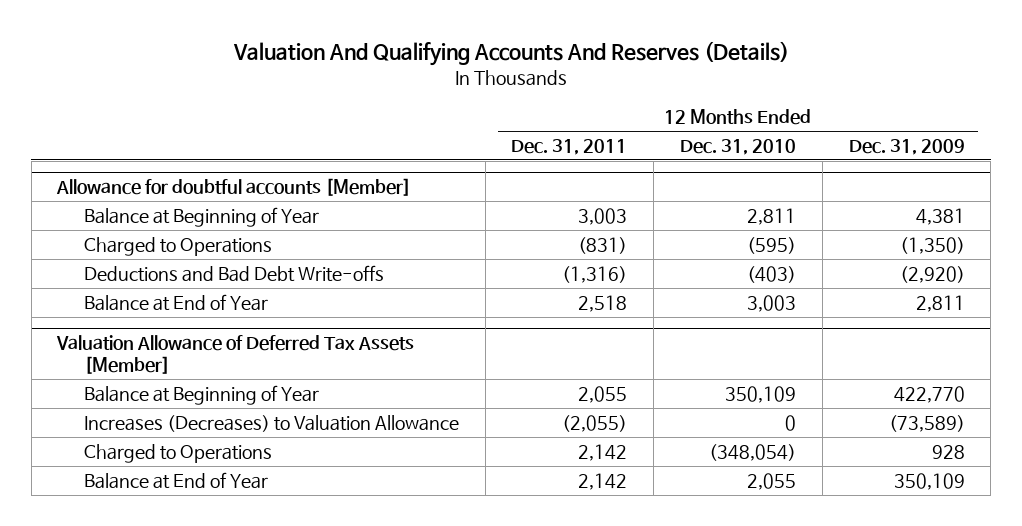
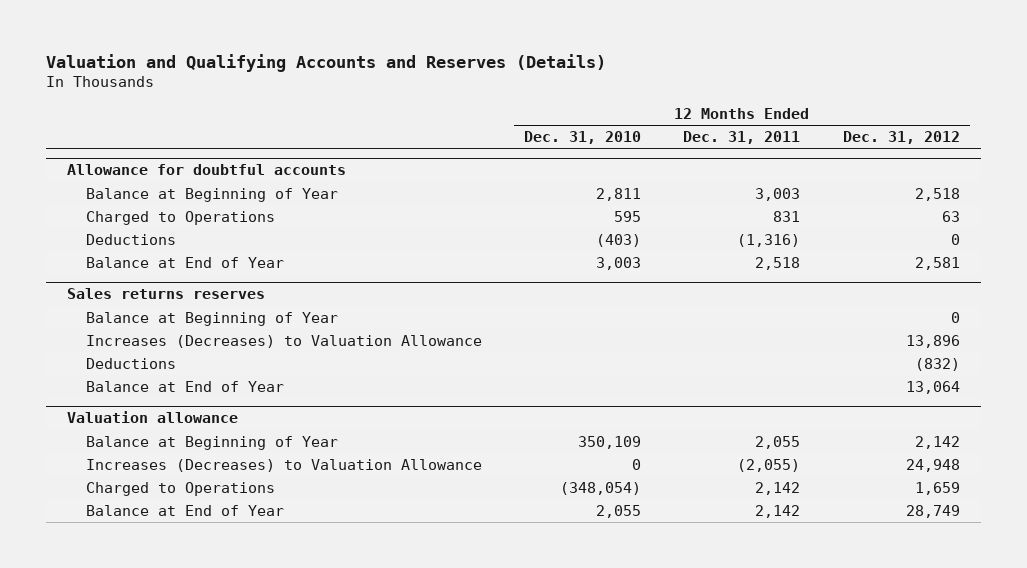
[233,41,790,67] Valuation And Qualifying Accounts And Reserves (Details) -> [45,54,606,73] Valuation and Qualifying Accounts and Reserves (Details)
[848,138,965,155] Dec. 31, 2009 -> none
none -> [842,131,960,145] Dec. 31, 2012
[56,178,412,197] Allowance for doubtful accounts [Member] -> [66,164,346,176] Allowance for doubtful accounts
[578,236,628,254] (831) -> [773,210,801,222] 831
[747,236,797,254] (595) -> [614,210,642,222] 595
[83,264,384,282] Deductions and Bad Debt Write-offs -> [85,233,176,245] Deductions
[56,335,415,375] Valuation Allowance of Deferred Tax Assets [Member] -> none
none -> [66,288,265,300] Sales returns reserves
none -> [85,311,338,326] Balance at Beginning of Year
none -> [85,334,482,348] Increases (Decreases) to Valuation Allowance
none -> [85,357,176,369] Deductions
none -> [85,380,284,392] Balance at End of Year
none -> [66,411,238,424] Valuation allowance

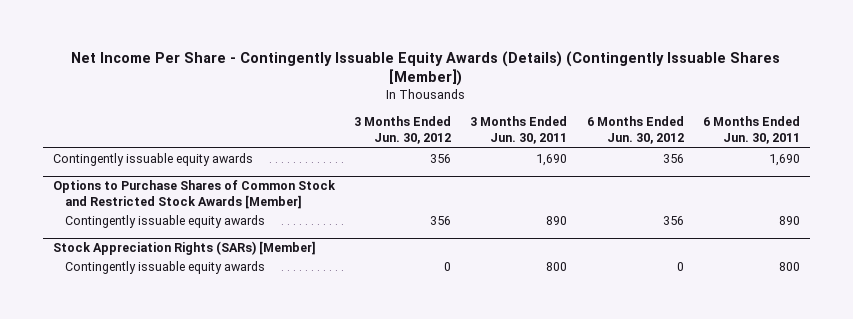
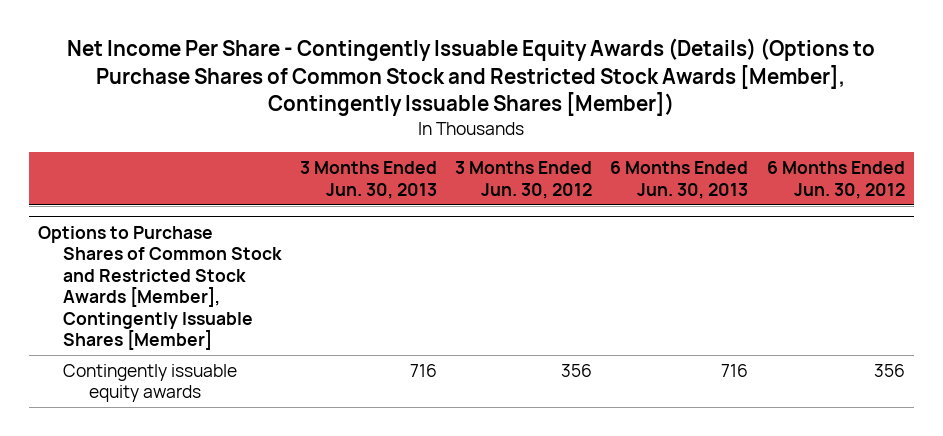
[71,50,781,87] Net Income Per Share - Contingently Issuable Equity Awards (Details) (Contingently Issuable Shares [Member]) -> [67,38,876,117] Net Income Per Share - Contingently Issuable Equity Awards (Details) (Options to Purchase Shares of Common Stock and Restricted Stock Awards [Member], Contingently Issuable Shares [Member])
[470,116,568,145] 3 Months Ended Jun. 30, 2011 -> none
[703,116,801,145] 6 Months Ended Jun. 30, 2011 -> none
none -> [299,161,437,199] 3 Months Ended Jun. 30, 2013
none -> [610,161,749,199] 6 Months Ended Jun. 30, 2013
[52,153,253,167] Contingently issuable equity awards -> none
[52,180,336,210] Options to Purchase Shares of Common Stock and Restricted Stock Awards [Member] -> [38,225,283,351] Options to Purchase Shares of Common Stock and Restricted Stock Awards [Member], Contingently Issuable Shares [Member]
[52,241,316,256] Stock Appreciation Rights (SARs) [Member] -> none
[64,261,265,275] Contingently issuable equity awards -> none

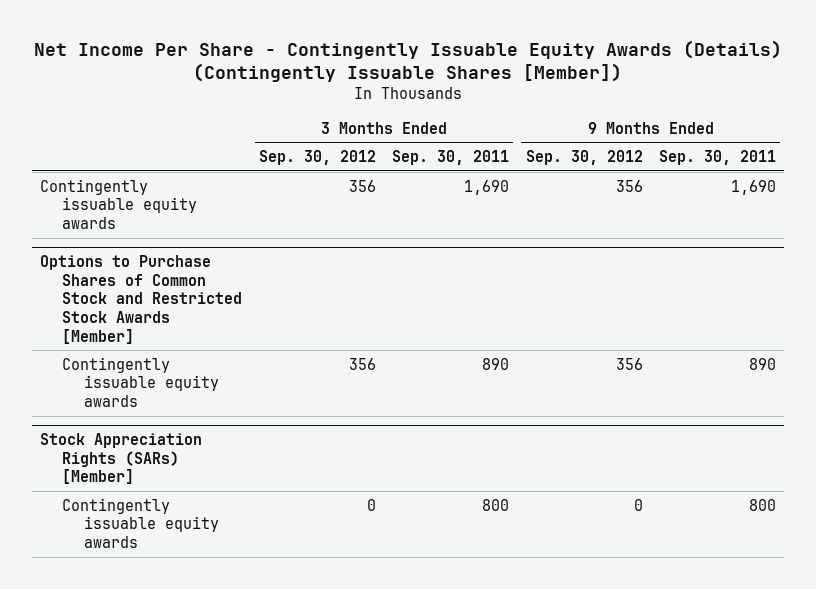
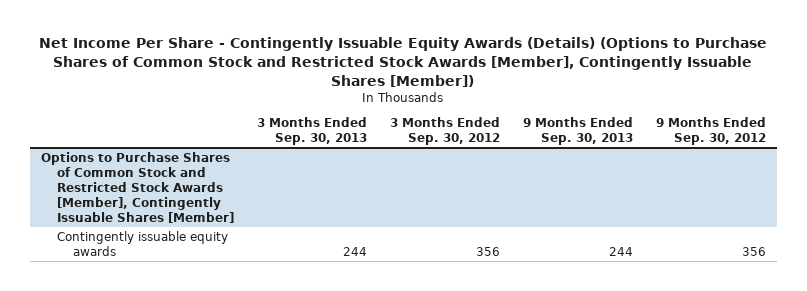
[34,39,783,82] Net Income Per Share - Contingently Issuable Equity Awards (Details) (Contingently Issuable Shares [Member]) -> [39,37,768,87] Net Income Per Share - Contingently Issuable Equity Awards (Details) (Options to Purchase Shares of Common Stock and Restricted Stock Awards [Member], Contingently Issuable Shares [Member])
[392,150,510,166] Sep. 30, 2011 -> none
[658,150,776,166] Sep. 30, 2011 -> none
none -> [257,117,368,146] 3 Months Ended Sep. 30, 2013
none -> [522,117,633,146] 9 Months Ended Sep. 30, 2013
[40,178,198,229] Contingently issuable equity awards -> none
[40,254,243,344] Options to Purchase Shares of Common Stock and Restricted Stock Awards [Member] -> [41,151,235,224] Options to Purchase Shares of Common Stock and Restricted Stock Awards [Member], Contingently Issuable Shares [Member]
[40,432,203,485] Stock Appreciation Rights (SARs) [Member] -> none
[62,497,220,548] Contingently issuable equity awards -> none

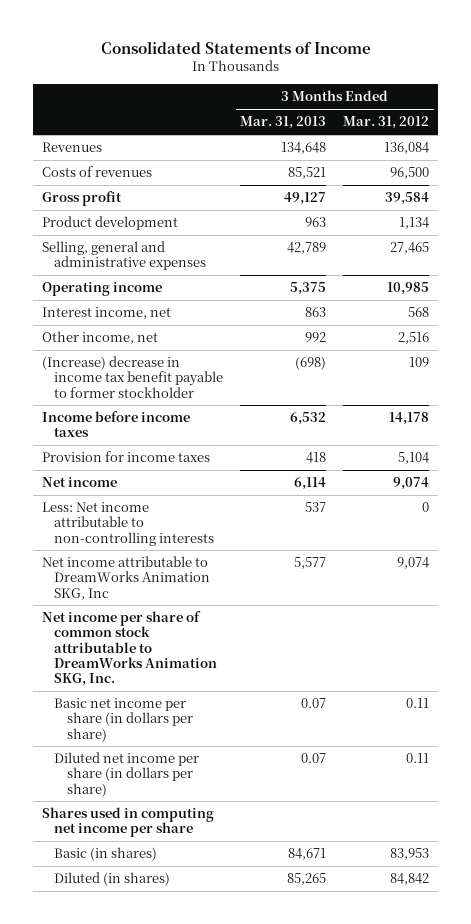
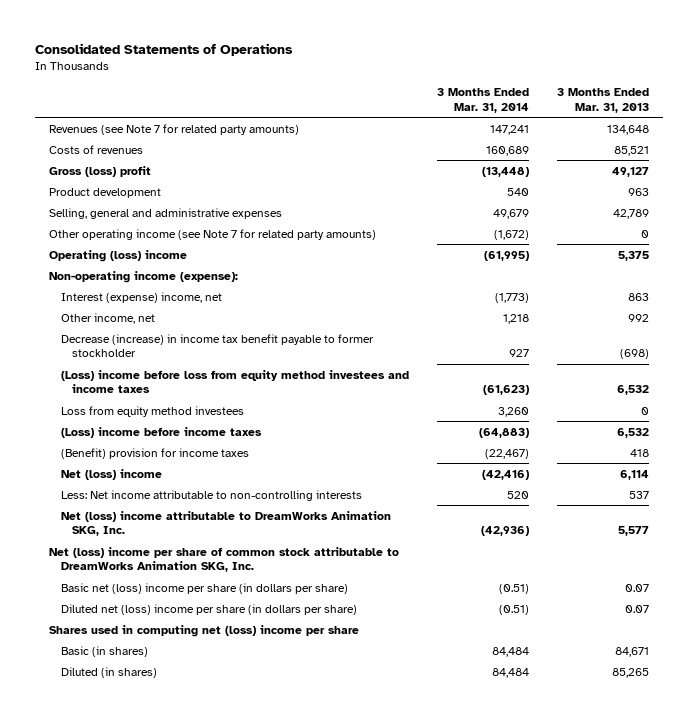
[100,40,371,54] Consolidated Statements of Income -> [35,42,294,56] Consolidated Statements of Operations
[343,116,430,130] Mar. 31, 2012 -> none
none -> [436,88,529,113] 3 Months Ended Mar. 31, 2014
[41,142,102,153] Revenues -> [49,123,300,135] Revenues (see Note 7 for related party amounts)
[41,191,122,207] Gross profit -> [49,165,152,177] Gross (loss) profit
none -> [49,228,377,240] Other operating income (see Note 7 for related party amounts)
[41,282,162,297] Operating income -> [49,249,188,262] Operating (loss) income
none -> [49,270,239,283] Non-operating income (expense):
[41,307,171,320] Interest income, net -> [60,291,222,303] Interest (expense) income, net
[41,356,224,398] (Increase) decrease in income tax benefit payable to former stockholder -> [60,333,374,358] Decrease (increase) in income tax benefit payable to former stockholder
[41,411,190,438] Income before income taxes -> [60,369,409,394] (Loss) income before loss from equity method investees and income taxes
none -> [60,405,244,417] Loss from equity method investees
none -> [60,426,262,438] (Loss) income before income taxes
[41,451,210,463] Provision for income taxes -> [60,447,249,459] (Benefit) provision for income taxes
[41,477,117,488] Net income -> [60,468,162,480] Net (loss) income
[41,556,211,600] Net income attributable to DreamWorks Animation SKG, Inc -> [60,510,391,537] Net (loss) income attributable to DreamWorks Animation SKG, Inc.
[41,611,218,686] Net income per share of common stock attributable to DreamWorks Animation SKG, Inc. -> [49,546,400,573] Net (loss) income per share of common stock attributable to DreamWorks Animation SKG, Inc.
[54,698,193,742] Basic net income per share (in dollars per share) -> [60,582,348,594] Basic net (loss) income per share (in dollars per share)
[54,752,200,797] Diluted net income per share (in dollars per share) -> [60,603,357,615] Diluted net (loss) income per share (in dollars per share)
[41,807,214,838] Shares used in computing net income per share -> [49,624,360,637] Shares used in computing net (loss) income per share

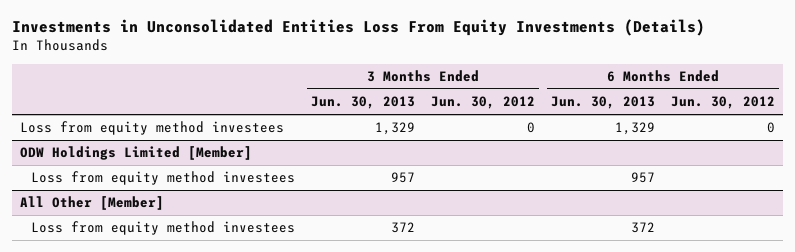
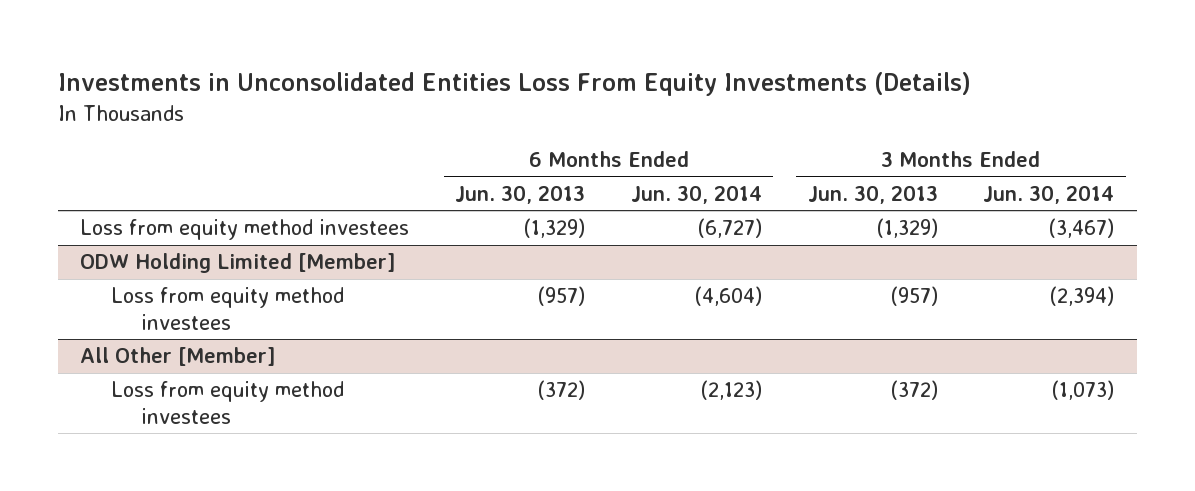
[431,96,536,110] Jun. 30, 2012 -> none
[671,96,776,110] Jun. 30, 2012 -> none
none -> [630,184,762,204] Jun. 30, 2014
none -> [983,184,1115,204] Jun. 30, 2014
[374,122,415,136] 1,329 -> [875,218,938,239] (1,329)
[615,122,656,136] 1,329 -> [523,218,586,239] (1,329)
[19,146,252,161] ODW Holdings Limited [Member] -> [80,253,397,274] ODW Holding Limited [Member]
[390,172,415,184] 957 -> [889,286,938,307] (957)
[631,172,656,184] 957 -> [537,286,586,307] (957)
[390,222,415,234] 372 -> [889,380,938,401] (372)
[631,222,656,234] 372 -> [537,380,586,401] (372)

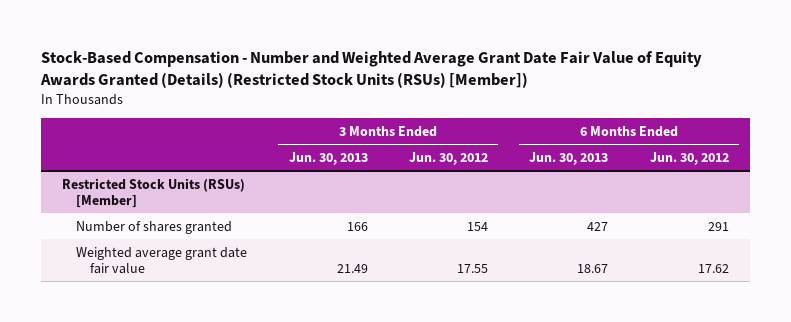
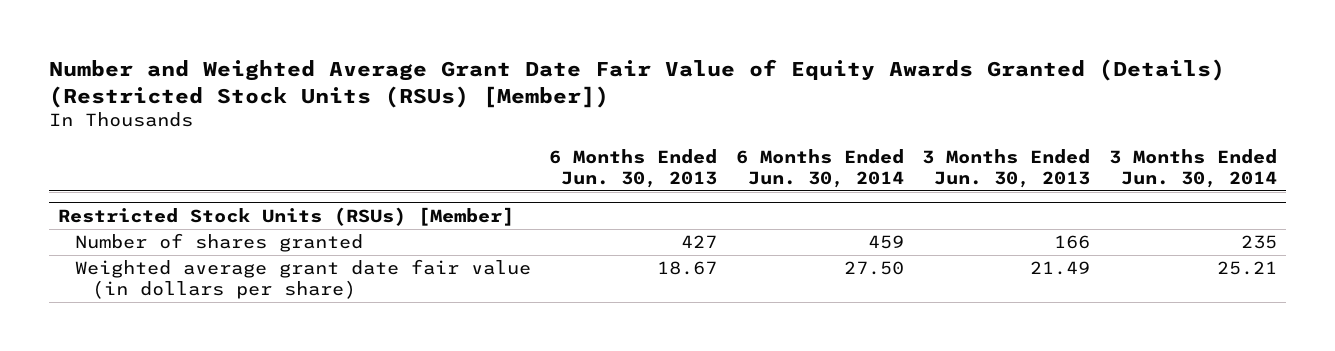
[40,51,703,89] Stock-Based Compensation - Number and Weighted Average Grant Date Fair Value of Equity Awards Granted (Details) (Restricted Stock Units (RSUs) [Member]) -> [49,58,1226,108] Number and Weighted Average Grant Date Fair Value of Equity Awards Granted (Details) (Restricted Stock Units (RSUs) [Member])
[409,151,489,165] Jun. 30, 2012 -> none
[649,151,729,165] Jun. 30, 2012 -> none
none -> [735,148,904,188] 6 Months Ended Jun. 30, 2014
none -> [1108,148,1277,188] 3 Months Ended Jun. 30, 2014
[76,246,248,274] Weighted average grant date fair value -> [75,259,532,299] Weighted average grant date fair value (in dollars per share)

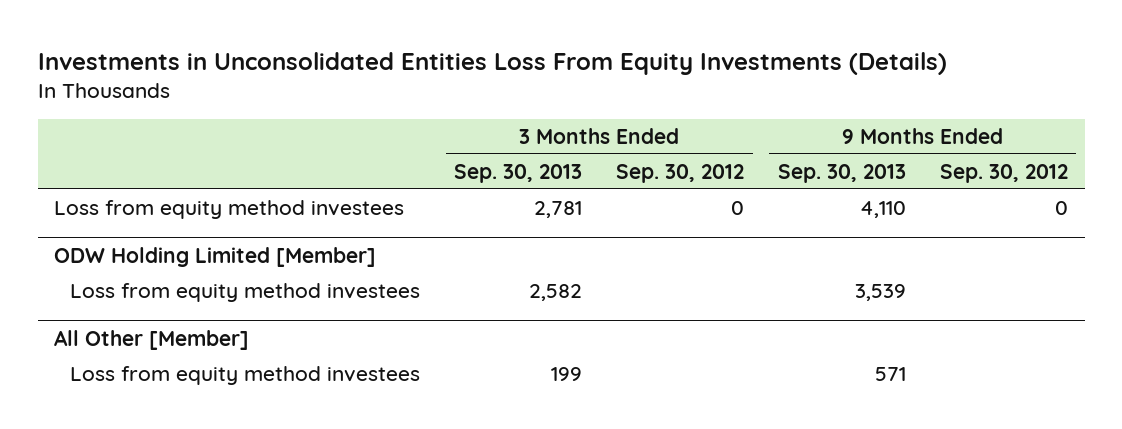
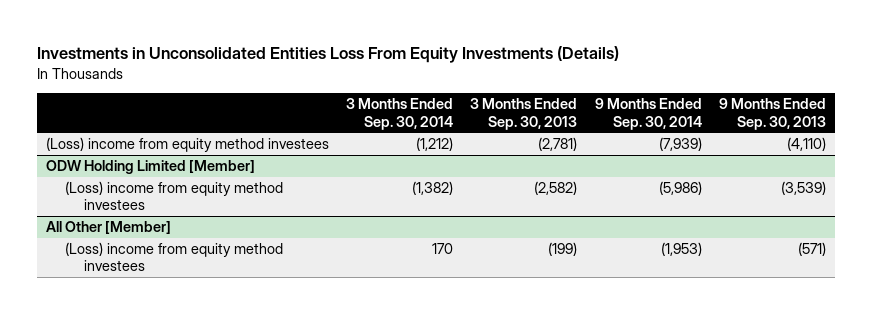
[616,163,745,183] Sep. 30, 2012 -> none
[939,163,1068,183] Sep. 30, 2012 -> none
none -> [346,98,454,130] 3 Months Ended Sep. 30, 2014
none -> [594,98,702,130] 9 Months Ended Sep. 30, 2014
[54,199,405,219] Loss from equity method investees -> [45,137,329,153] (Loss) income from equity method investees
[534,200,583,218] 2,781 -> [538,137,578,152] (2,781)
[859,200,906,218] 4,110 -> [787,137,827,152] (4,110)
[70,282,421,302] Loss from equity method investees -> [65,181,284,211] (Loss) income from equity method investees
[529,283,583,301] 2,582 -> [534,181,578,196] (2,582)
[854,283,906,301] 3,539 -> [781,181,827,196] (3,539)
[70,365,421,385] Loss from equity method investees -> [65,242,284,272] (Loss) income from equity method investees
[551,366,583,381] 199 -> [548,242,578,257] (199)
[874,366,906,381] 571 -> [798,242,827,257] (571)

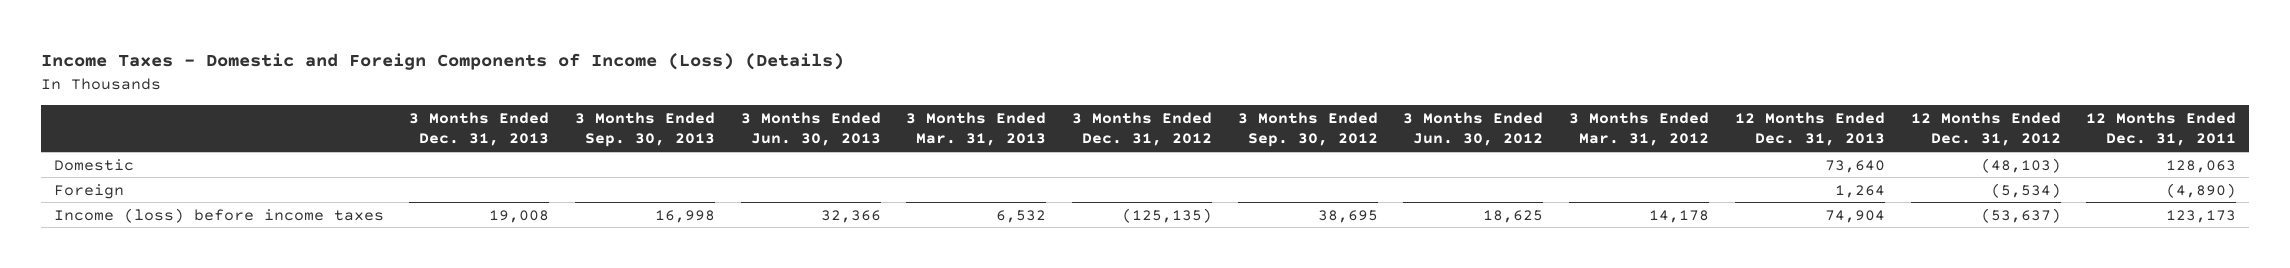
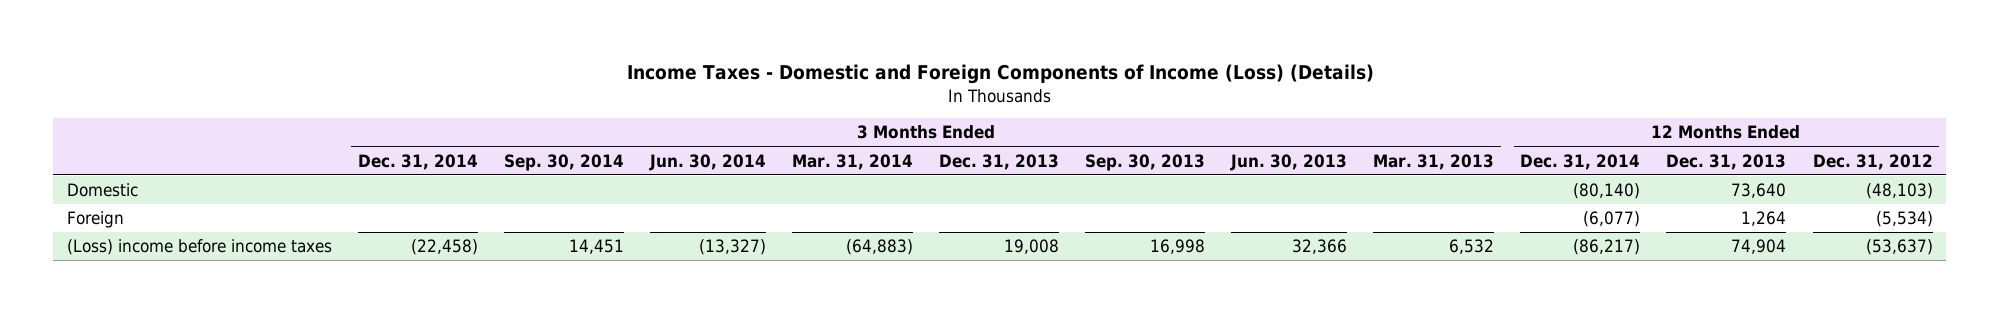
[1072,111,1213,147] 3 Months Ended Dec. 31, 2012 -> none
[1237,111,1378,148] 3 Months Ended Sep. 30, 2012 -> none
[1403,111,1544,147] 3 Months Ended Jun. 30, 2012 -> none
[1569,111,1710,147] 3 Months Ended Mar. 31, 2012 -> none
[2086,111,2237,147] 12 Months Ended Dec. 31, 2011 -> none
none -> [357,153,478,170] Dec. 31, 2014
none -> [503,153,624,171] Sep. 30, 2014
none -> [648,153,766,171] Jun. 30, 2014
none -> [791,153,913,170] Mar. 31, 2014
none -> [1520,153,1641,170] Dec. 31, 2014
[53,207,384,223] Income (loss) before income taxes -> [66,239,332,256] (Loss) income before income taxes

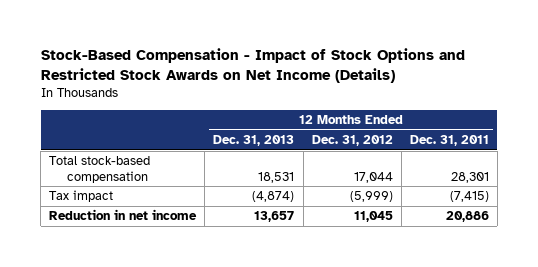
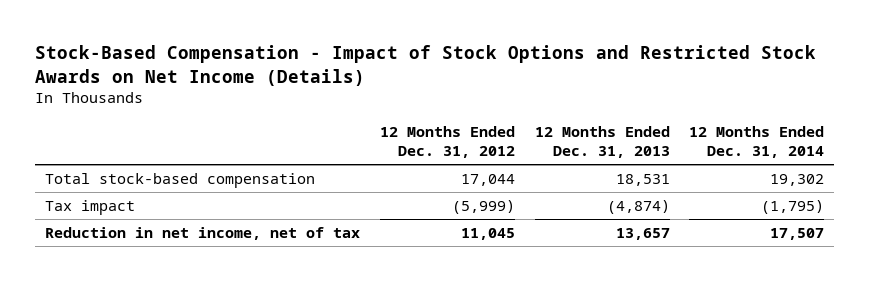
[409,135,489,147] Dec. 31, 2011 -> none
none -> [689,126,825,159] 12 Months Ended Dec. 31, 2014
[49,209,198,221] Reduction in net income -> [45,226,361,240] Reduction in net income, net of tax

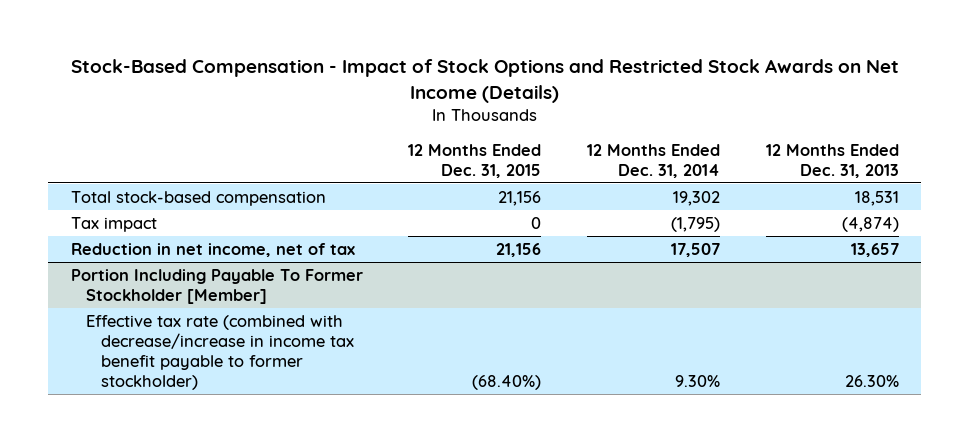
[379,126,515,159] 12 Months Ended Dec. 31, 2012 -> none
none -> [408,143,542,178] 12 Months Ended Dec. 31, 2015
none -> [70,268,363,304] Portion Including Payable To Former Stockholder [Member]
none -> [85,314,354,390] Effective tax rate (combined with decrease/increase in income tax benefit payable to former stockholder)

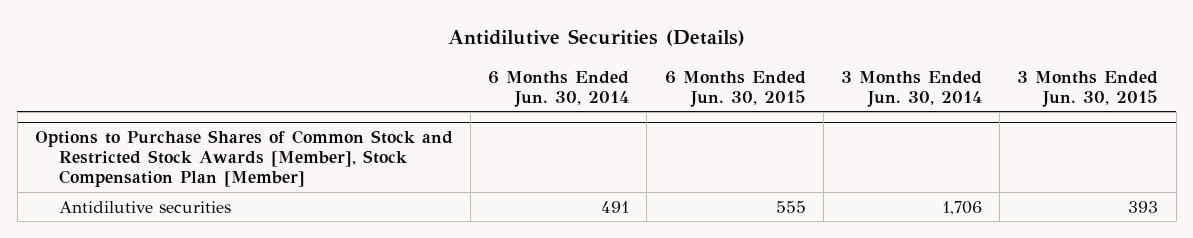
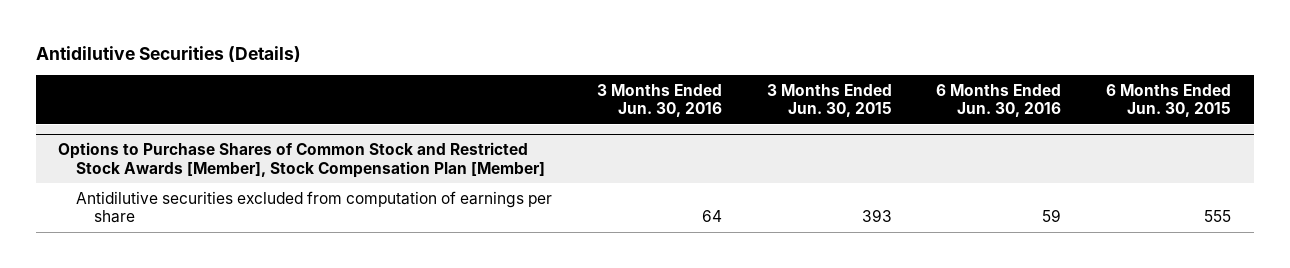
[488,70,630,107] 6 Months Ended Jun. 30, 2014 -> none
[841,70,983,107] 3 Months Ended Jun. 30, 2014 -> none
none -> [596,83,722,118] 3 Months Ended Jun. 30, 2016
none -> [936,83,1062,118] 6 Months Ended Jun. 30, 2016
[58,200,231,213] Antidilutive securities -> [76,190,553,224] Antidilutive securities excluded from computation of earnings per share

